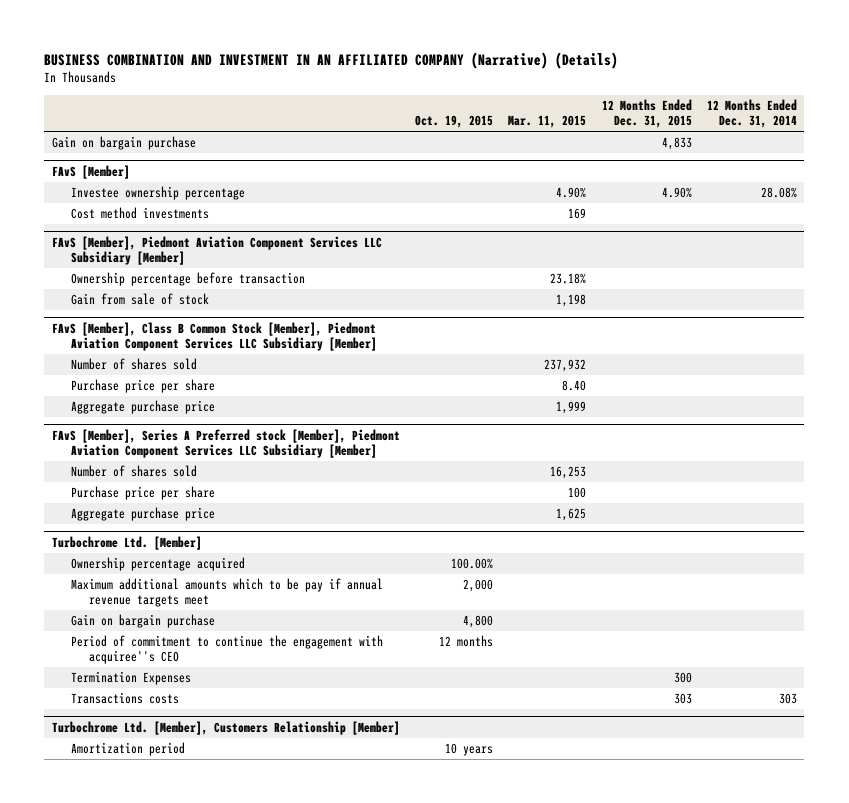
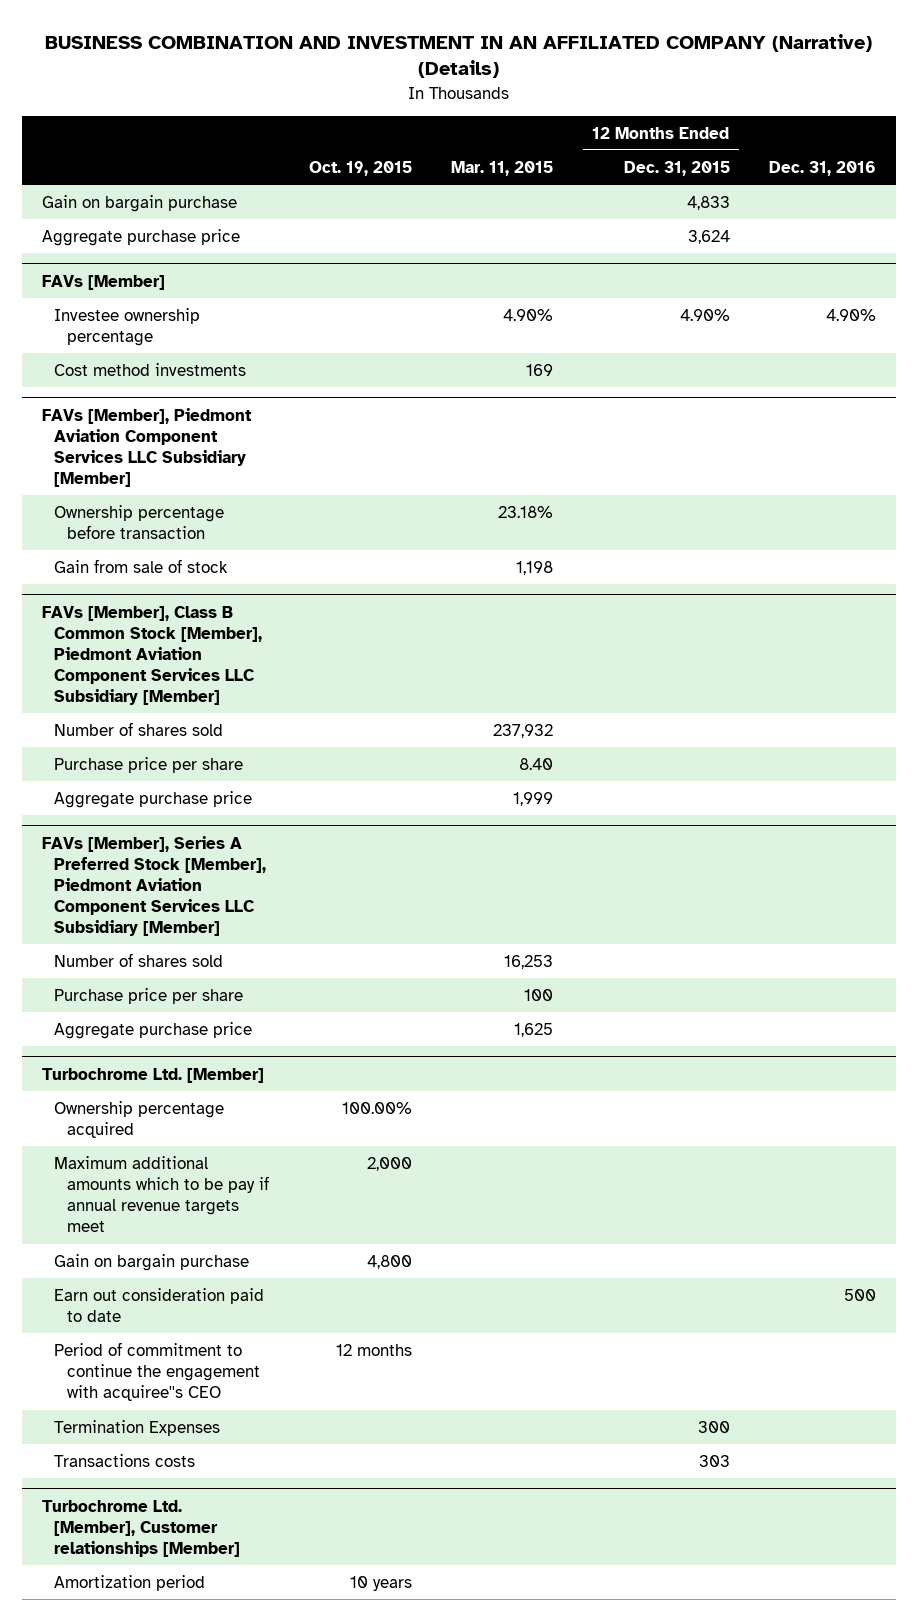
[706,99,797,129] 12 Months Ended Dec. 31, 2014 -> none
none -> [769,160,877,176] Dec. 31, 2016
none -> [41,228,240,246] Aggregate purchase price
[52,164,131,179] FAvS [Member] -> [41,274,165,290] FAVs [Member]
[52,235,383,265] FAvS [Member], Piedmont Aviation Component Services LLC Subsidiary [Member] -> [41,407,252,488] FAVs [Member], Piedmont Aviation Component Services LLC Subsidiary [Member]
[52,321,377,351] FAvS [Member], Class B Common Stock [Member], Piedmont Aviation Component Services LLC Subsidiary [Member] -> [41,605,263,706] FAVs [Member], Class B Common Stock [Member], Piedmont Aviation Component Services LLC Subsidiary [Member]
[52,428,401,458] FAvS [Member], Series A Preferred stock [Member], Piedmont Aviation Component Services LLC Subsidiary [Member] -> [41,835,267,937] FAVs [Member], Series A Preferred Stock [Member], Piedmont Aviation Component Services LLC Subsidiary [Member]
none -> [54,1287,265,1323] Earn out consideration paid to date
[52,720,401,735] Turbochrome Ltd. [Member], Customers Relationship [Member] -> [41,1499,241,1557] Turbochrome Ltd. [Member], Customer relationships [Member]

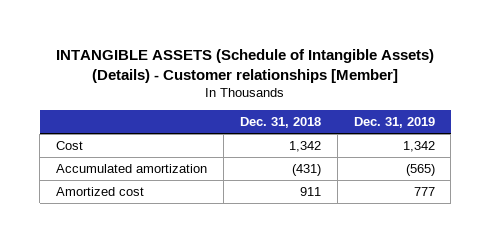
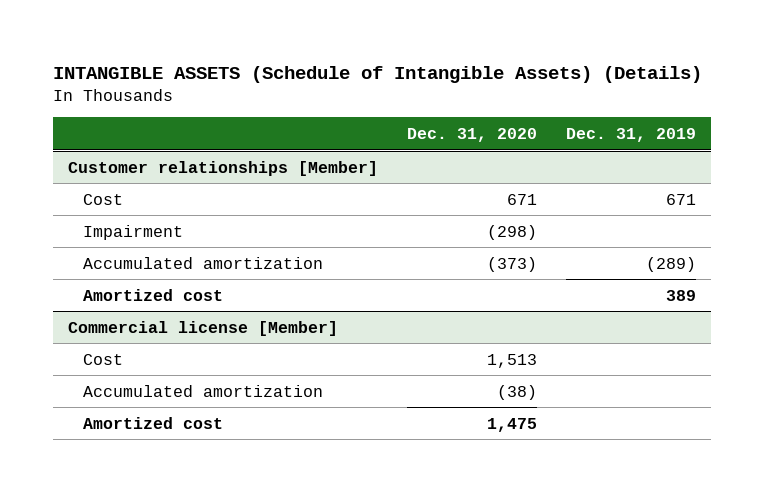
[56,48,435,83] INTANGIBLE ASSETS (Schedule of Intangible Assets) (Details) - Customer relationships [Member] -> [53,65,703,83] INTANGIBLE ASSETS (Schedule of Intangible Assets) (Details)
[239,117,321,129] Dec. 31, 2018 -> none
none -> [407,127,538,142] Dec. 31, 2020
[56,141,84,151] Cost -> none
[56,164,208,174] Accumulated amortization -> none
[56,187,145,197] Amortized cost -> none
none -> [67,160,378,176] Customer relationships [Member]
none -> [82,193,123,205] Cost
none -> [82,224,183,240] Impairment
none -> [82,256,323,269] Accumulated amortization
none -> [82,288,223,301] Amortized cost
none -> [67,320,338,336] Commercial license [Member]
none -> [82,353,123,365] Cost
none -> [82,384,323,397] Accumulated amortization
none -> [82,416,223,429] Amortized cost

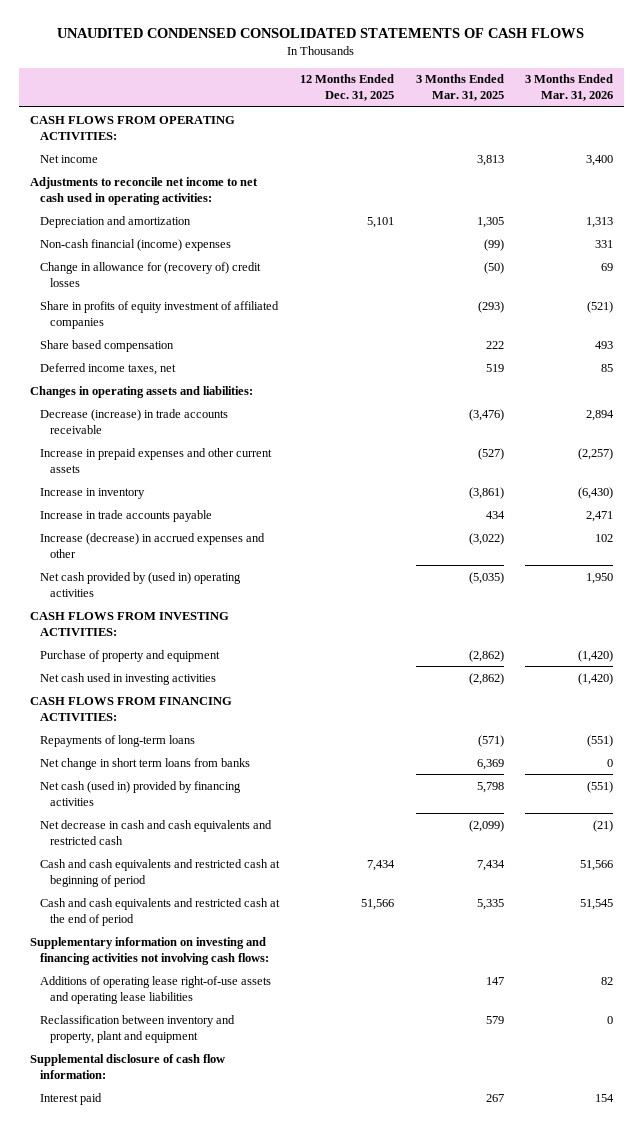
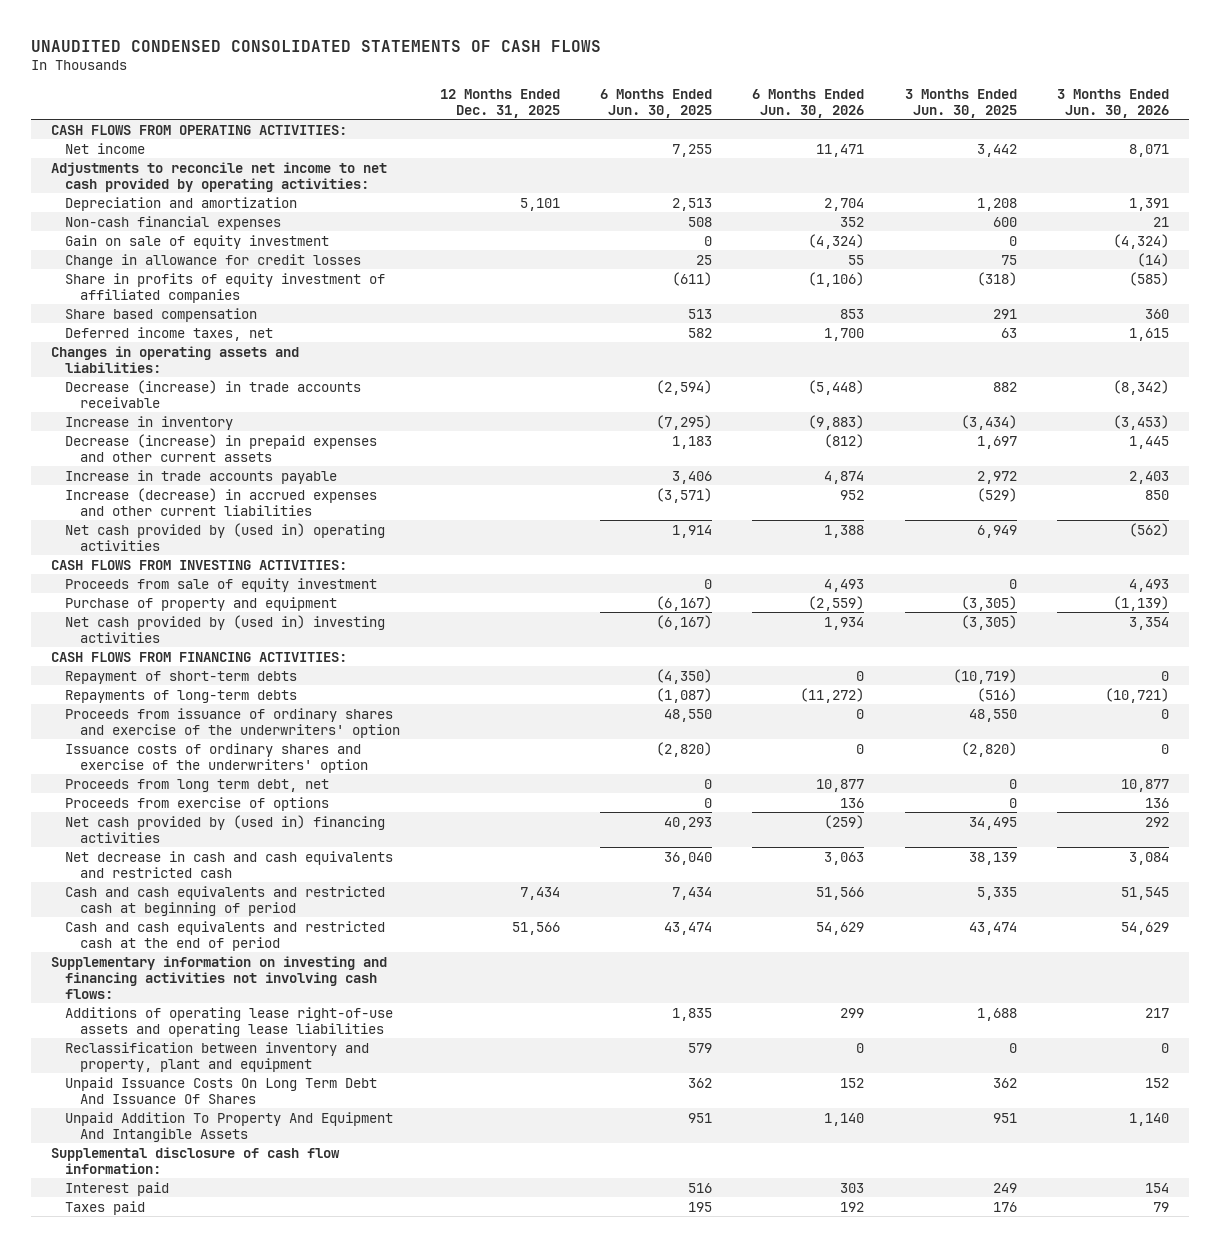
[415,74,504,102] 3 Months Ended Mar. 31, 2025 -> none
[525,74,614,102] 3 Months Ended Mar. 31, 2026 -> none
none -> [600,88,713,118] 6 Months Ended Jun. 30, 2025
none -> [752,88,865,118] 6 Months Ended Jun. 30, 2026
none -> [904,88,1017,118] 3 Months Ended Jun. 30, 2025
none -> [1056,88,1169,118] 3 Months Ended Jun. 30, 2026
[29,176,258,205] Adjustments to reconcile net income to net cash used in operating activities: -> [51,161,388,192] Adjustments to reconcile net income to net cash provided by operating activities:
[40,238,232,251] Non-cash financial (income) expenses -> [65,215,282,230] Non-cash financial expenses
none -> [65,234,330,249] Gain on sale of equity investment
[40,261,262,287] Change in allowance for (recovery of) credit losses -> [65,253,362,268] Change in allowance for credit losses
[40,447,273,473] Increase in prepaid expenses and other current assets -> none
none -> [65,433,378,462] Decrease (increase) in prepaid expenses and other current assets
[40,532,266,558] Increase (decrease) in accrued expenses and other -> [65,487,378,516] Increase (decrease) in accrued expenses and other current liabilities
none -> [65,577,378,592] Proceeds from sale of equity investment
[40,672,217,685] Net cash used in investing activities -> [65,614,386,643] Net cash provided by (used in) investing activities
[40,757,251,770] Net change in short term loans from banks -> none
none -> [65,670,298,684] Repayment of short-term debts
[40,734,196,747] Repayments of long-term loans -> [65,689,298,703] Repayments of long-term debts
none -> [65,707,400,738] Proceeds from issuance of ordinary shares and exercise of the underwriters' option
none -> [65,742,368,773] Issuance costs of ordinary shares and exercise of the underwriters' option
none -> [65,778,330,792] Proceeds from long term debt, net
none -> [65,796,330,811] Proceeds from exercise of options
[40,780,242,806] Net cash (used in) provided by financing activities -> [65,814,386,843] Net cash provided by (used in) financing activities
none -> [65,1076,378,1104] Unpaid Issuance Costs On Long Term Debt And Issuance Of Shares
none -> [65,1111,394,1142] Unpaid Addition To Property And Equipment And Intangible Assets
none -> [65,1200,146,1215] Taxes paid

